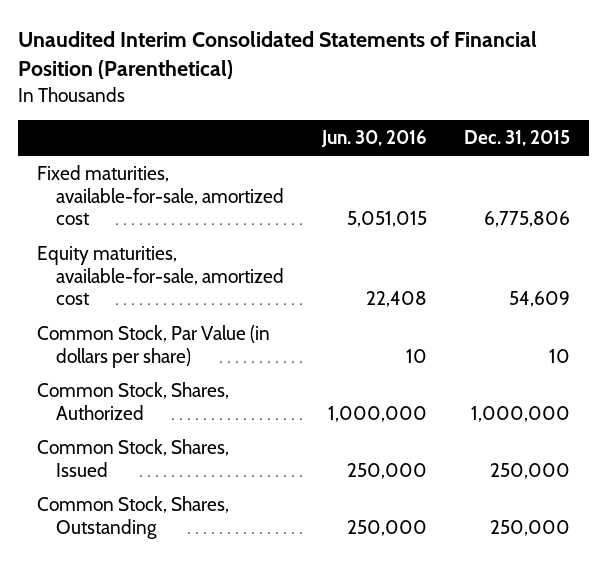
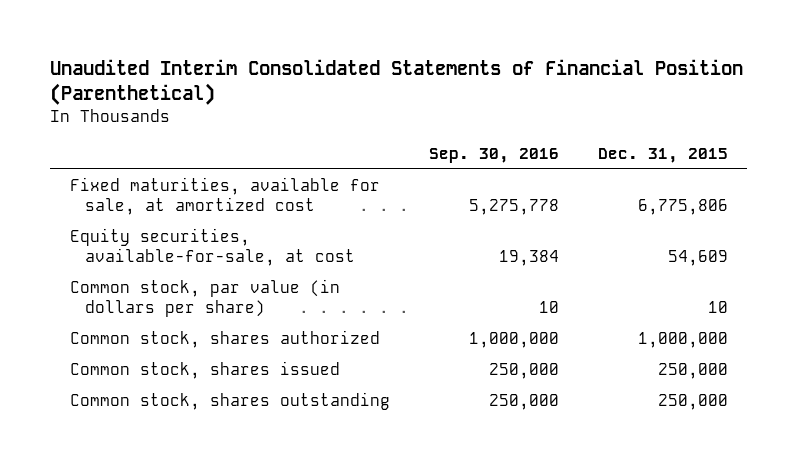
[320,130,427,148] Jun. 30, 2016 -> none
none -> [428,148,559,164] Sep. 30, 2016
[36,165,284,226] Fixed maturities, available-for-sale, amortized cost -> [69,176,380,216] Fixed maturities, available for sale, at amortized cost
[36,246,284,306] Equity maturities, available-for-sale, amortized cost -> [69,227,355,267] Equity securities, available-for-sale, at cost
[36,325,270,368] Common Stock, Par Value (in dollars per share) -> [69,278,340,318] Common stock, par value (in dollars per share)
[36,382,229,420] Common Stock, Shares, Authorized -> [69,329,380,348] Common stock, shares authorized
[36,439,229,477] Common Stock, Shares, Issued -> [69,360,340,379] Common stock, shares issued
[36,496,229,539] Common Stock, Shares, Outstanding -> [69,391,390,410] Common stock, shares outstanding

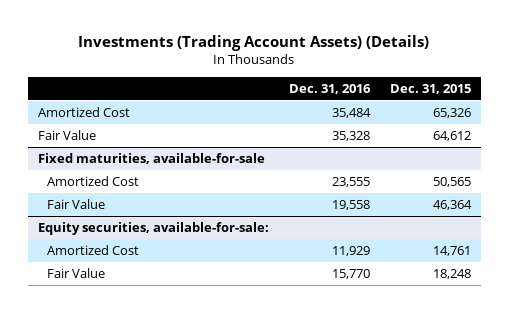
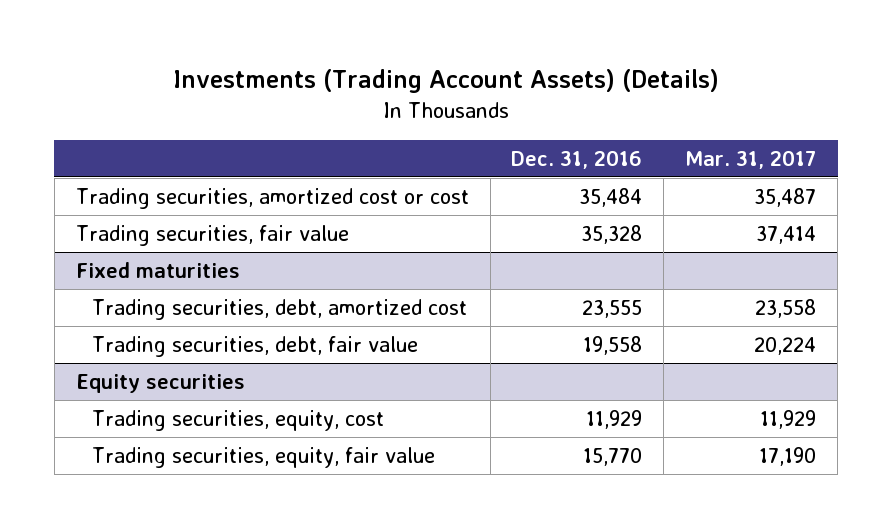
[389,83,471,94] Dec. 31, 2015 -> none
none -> [685,149,817,169] Mar. 31, 2017
[37,106,130,117] Amortized Cost -> [75,188,469,210] Trading securities, amortized cost or cost
[37,129,96,140] Fair Value -> [75,225,349,247] Trading securities, fair value
[37,152,265,164] Fixed maturities, available-for-sale -> [75,262,240,279] Fixed maturities
[46,175,139,186] Amortized Cost -> [91,299,467,321] Trading securities, debt, amortized cost
[46,198,105,209] Fair Value -> [91,336,418,358] Trading securities, debt, fair value
[37,221,269,235] Equity securities, available-for-sale: -> [75,374,245,394] Equity securities
[46,244,139,255] Amortized Cost -> [91,410,384,432] Trading securities, equity, cost
[46,267,105,278] Fair Value -> [91,447,435,469] Trading securities, equity, fair value

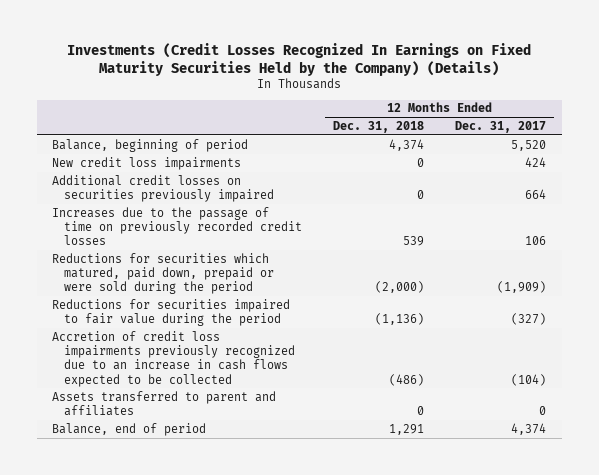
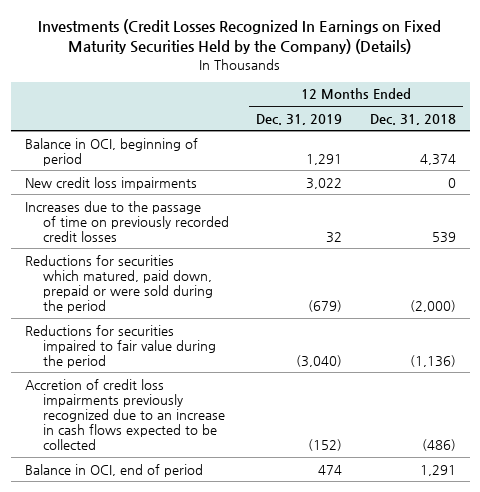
[455,121,547,134] Dec. 31, 2017 -> none
none -> [256,113,343,125] Dec. 31, 2019
[52,138,249,152] Balance, beginning of period -> [24,137,198,166] Balance in OCI, beginning of period
[52,174,274,203] Additional credit losses on securities previously impaired -> none
[52,390,277,417] Assets transferred to parent and affiliates -> none
[52,422,207,436] Balance, end of period -> [24,463,203,477] Balance in OCI, end of period

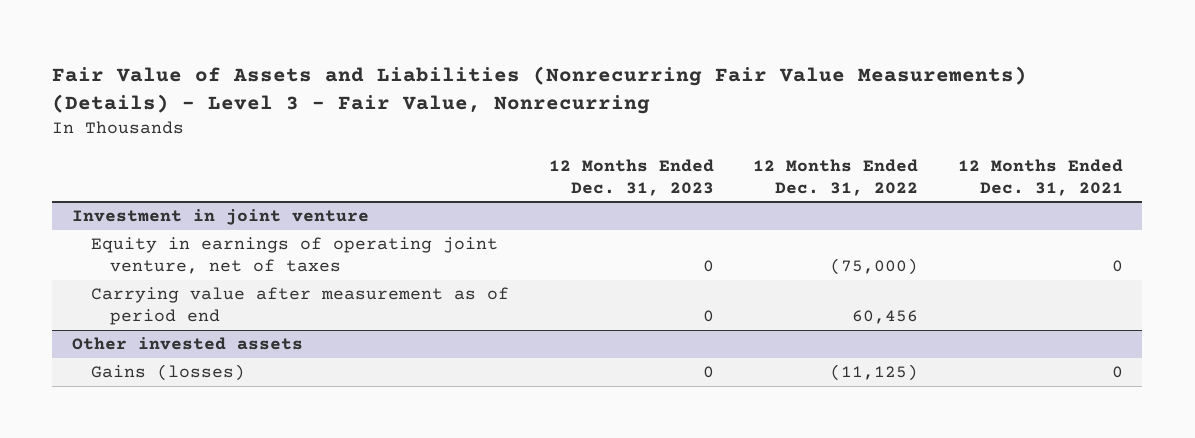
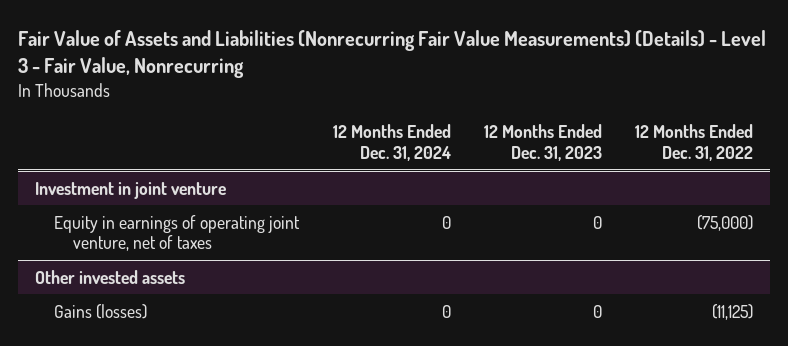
[957,158,1123,196] 12 Months Ended Dec. 31, 2021 -> none
none -> [332,123,451,161] 12 Months Ended Dec. 31, 2024
[91,287,510,326] Carrying value after measurement as of period end -> none

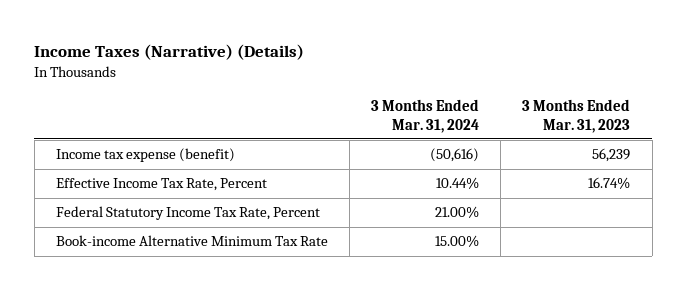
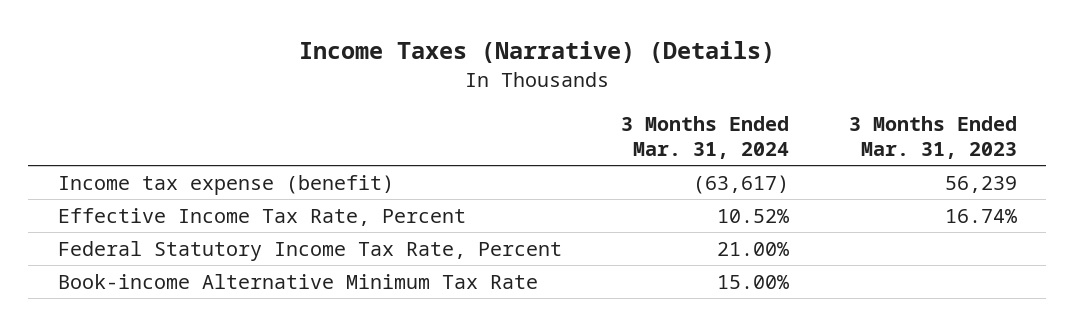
[430,148,480,163] (50,616) -> [693,174,790,194] (63,617)
[436,177,480,190] 10.44% -> [717,208,790,223] 10.52%

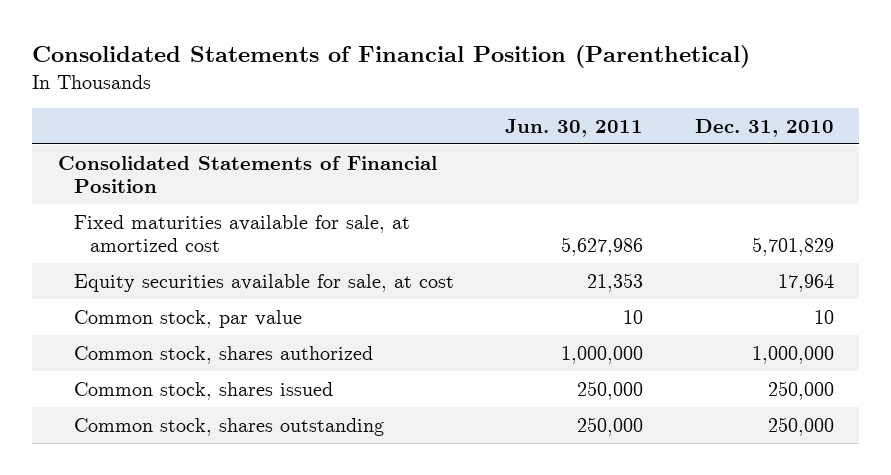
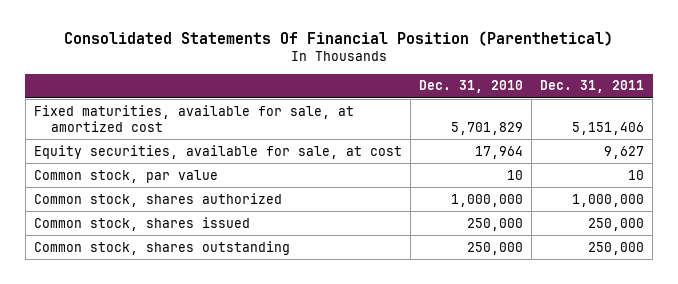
[32,45,751,69] Consolidated Statements of Financial Position (Parenthetical) -> [63,31,613,47] Consolidated Statements Of Financial Position (Parenthetical)
[505,118,644,137] Jun. 30, 2011 -> none
none -> [539,80,644,94] Dec. 31, 2011
[57,155,437,194] Consolidated Statements of Financial Position -> none
[74,214,411,253] Fixed maturities available for sale, at amortized cost -> [33,104,354,132] Fixed maturities, available for sale, at amortized cost
[74,273,455,292] Equity securities available for sale, at cost -> [33,144,402,159] Equity securities, available for sale, at cost

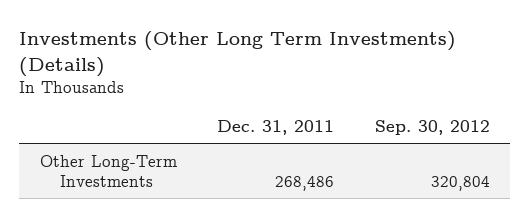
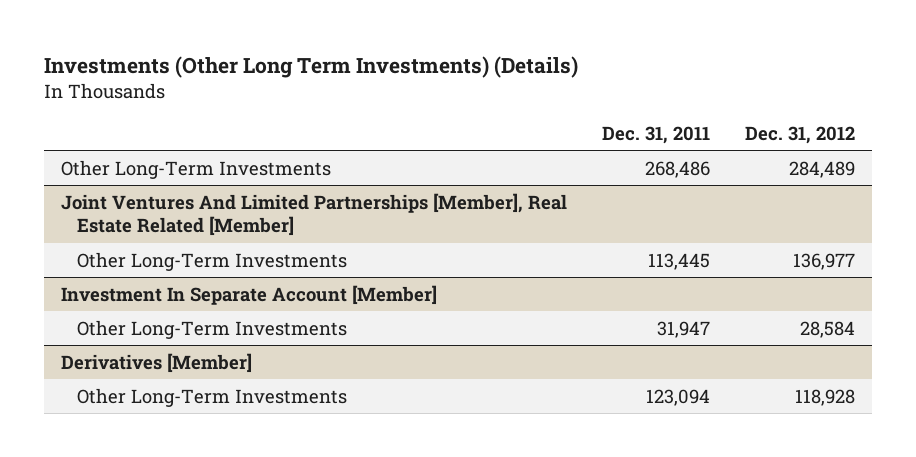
[374,120,490,136] Sep. 30, 2012 -> none
none -> [744,125,855,144] Dec. 31, 2012
none -> [61,192,568,237] Joint Ventures And Limited Partnerships [Member], Real Estate Related [Member]
none -> [77,251,348,271] Other Long-Term Investments
none -> [61,284,438,305] Investment In Separate Account [Member]
none -> [77,319,348,339] Other Long-Term Investments
none -> [61,352,253,373] Derivatives [Member]
none -> [77,387,348,407] Other Long-Term Investments

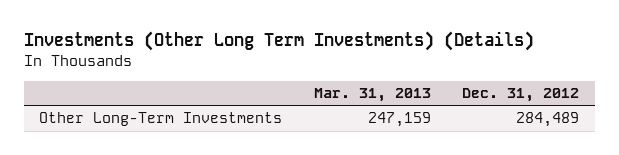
[602,125,711,144] Dec. 31, 2011 -> none
none -> [313,87,431,102] Mar. 31, 2013
[61,192,568,237] Joint Ventures And Limited Partnerships [Member], Real Estate Related [Member] -> none
[77,251,348,271] Other Long-Term Investments -> none
[61,284,438,305] Investment In Separate Account [Member] -> none
[77,319,348,339] Other Long-Term Investments -> none
[61,352,253,373] Derivatives [Member] -> none
[77,387,348,407] Other Long-Term Investments -> none

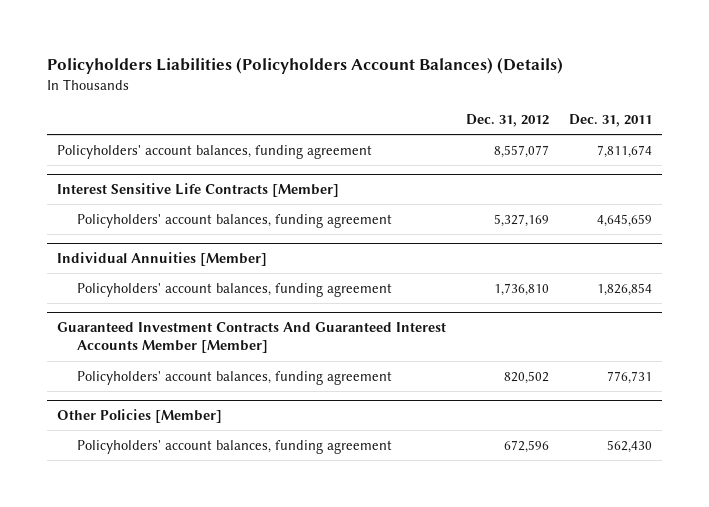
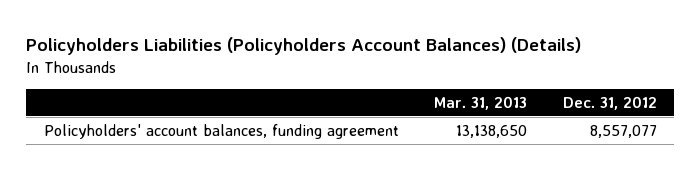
[568,113,652,127] Dec. 31, 2011 -> none
none -> [434,95,528,110] Mar. 31, 2013
[57,182,340,197] Interest Sensitive Life Contracts [Member] -> none
[76,213,392,228] Policyholders' account balances, funding agreement -> none
[57,251,268,266] Individual Annuities [Member] -> none
[76,282,392,297] Policyholders' account balances, funding agreement -> none
[57,321,447,354] Guaranteed Investment Contracts And Guaranteed Interest Accounts Member [Member] -> none
[76,370,392,385] Policyholders' account balances, funding agreement -> none
[57,408,223,423] Other Policies [Member] -> none
[76,439,392,454] Policyholders' account balances, funding agreement -> none

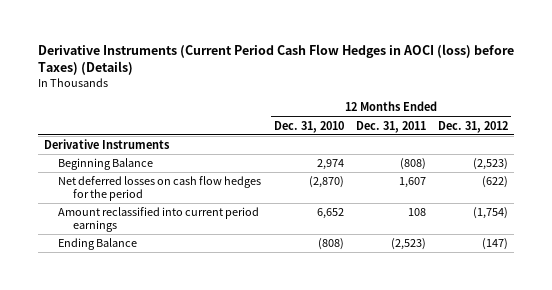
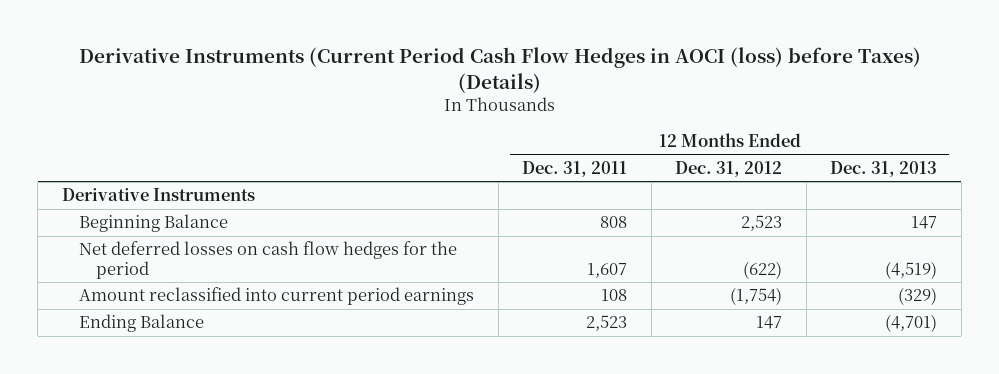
[273,120,344,133] Dec. 31, 2010 -> none
none -> [830,160,938,177] Dec. 31, 2013
[399,158,426,171] (808) -> [600,216,628,229] 808
[473,158,509,171] (2,523) -> [741,215,783,232] 2,523
[390,238,426,251] (2,523) -> [586,315,628,332] 2,523
[482,238,509,251] (147) -> [756,316,783,330] 147

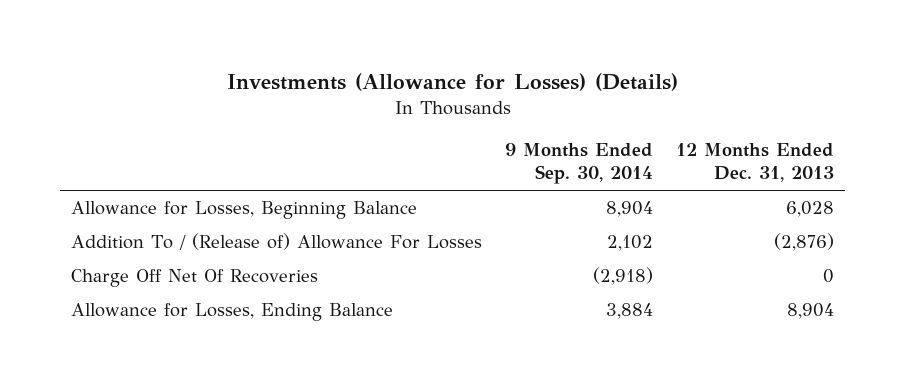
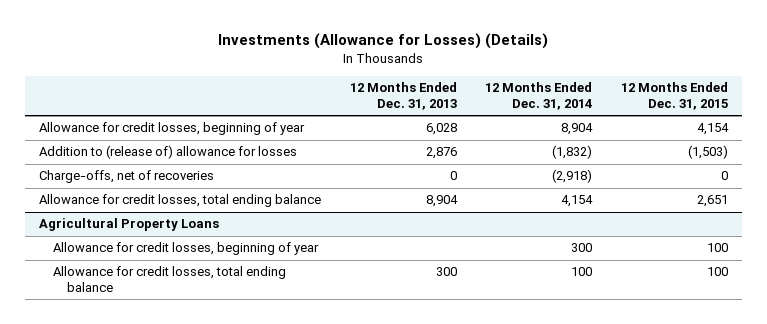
[505,142,654,185] 9 Months Ended Sep. 30, 2014 -> none
none -> [485,82,593,110] 12 Months Ended Dec. 31, 2014
none -> [620,82,728,110] 12 Months Ended Dec. 31, 2015
[71,201,418,220] Allowance for Losses, Beginning Balance -> [39,122,306,136] Allowance for credit losses, beginning of year
[71,233,483,251] Addition To / (Release of) Allowance For Losses -> [39,145,298,160] Addition to (release of) allowance for losses
[773,233,834,252] (2,876) -> [425,147,457,160] 2,876
[71,269,319,288] Charge Off Net Of Recoveries -> [39,170,215,184] Charge-offs, net of recoveries
[71,303,394,322] Allowance for Losses, Ending Balance -> [39,194,322,208] Allowance for credit losses, total ending balance
none -> [39,218,220,232] Agricultural Property Loans
none -> [53,242,320,256] Allowance for credit losses, beginning of year
none -> [53,266,287,293] Allowance for credit losses, total ending balance

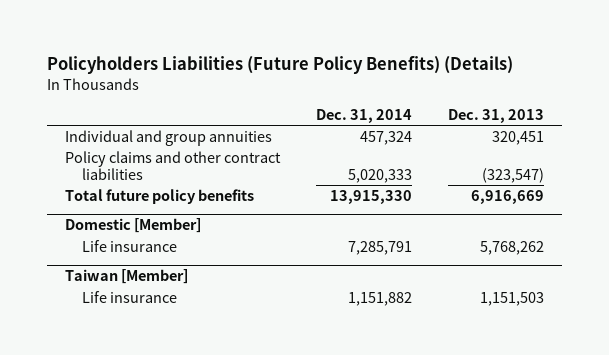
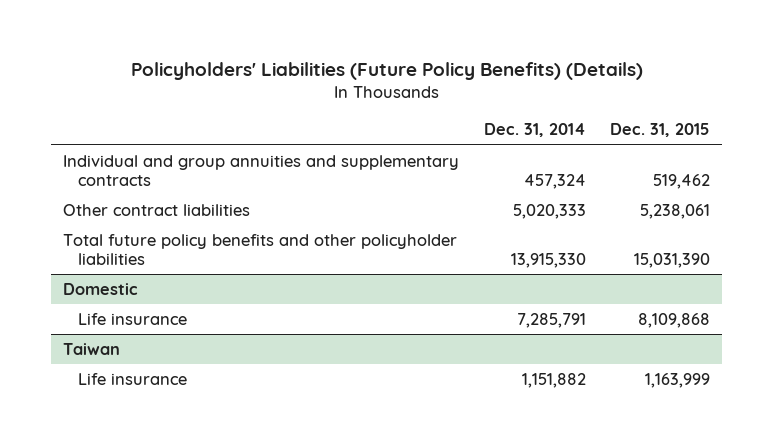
[47,56,514,75] Policyholders Liabilities (Future Policy Benefits) (Details) -> [130,62,643,81] Policyholders' Liabilities (Future Policy Benefits) (Details)
[447,109,544,124] Dec. 31, 2013 -> none
none -> [610,123,711,138] Dec. 31, 2015
[65,129,273,146] Individual and group annuities -> [62,154,459,187] Individual and group annuities and supplementary contracts
[65,150,282,181] Policy claims and other contract liabilities -> [62,203,250,216] Other contract liabilities
[65,188,255,204] Total future policy benefits -> [62,233,457,266] Total future policy benefits and other policyholder liabilities
[65,218,202,234] Domestic [Member] -> [62,282,138,295] Domestic
[65,269,189,285] Taiwan [Member] -> [62,342,120,355] Taiwan

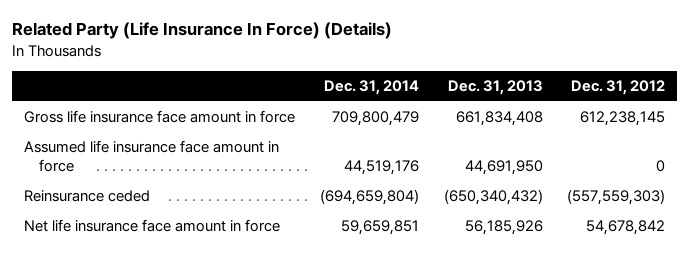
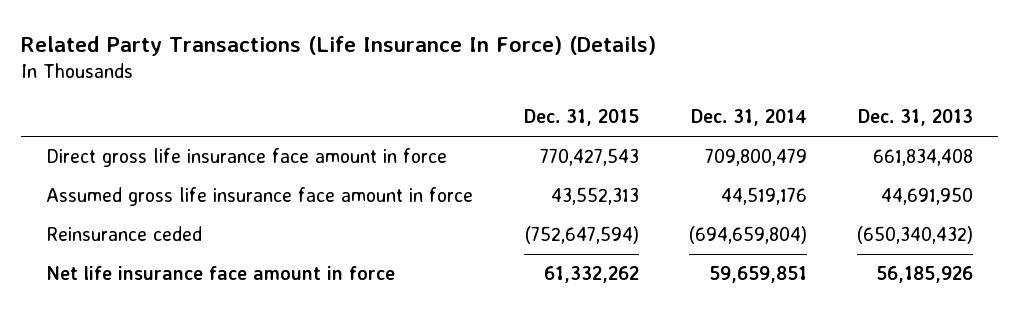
[12,22,393,40] Related Party (Life Insurance In Force) (Details) -> [21,35,657,56] Related Party Transactions (Life Insurance In Force) (Details)
[571,80,666,96] Dec. 31, 2012 -> none
none -> [523,109,639,127] Dec. 31, 2015
[24,110,296,124] Gross life insurance face amount in force -> [46,147,448,167] Direct gross life insurance face amount in force
[24,140,280,172] Assumed life insurance face amount in force -> [46,186,474,206] Assumed gross life insurance face amount in force

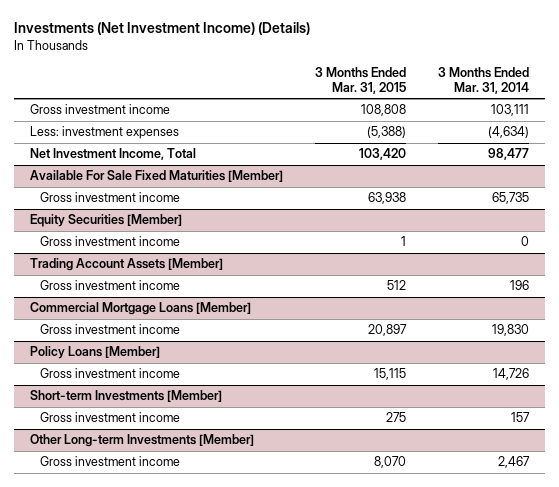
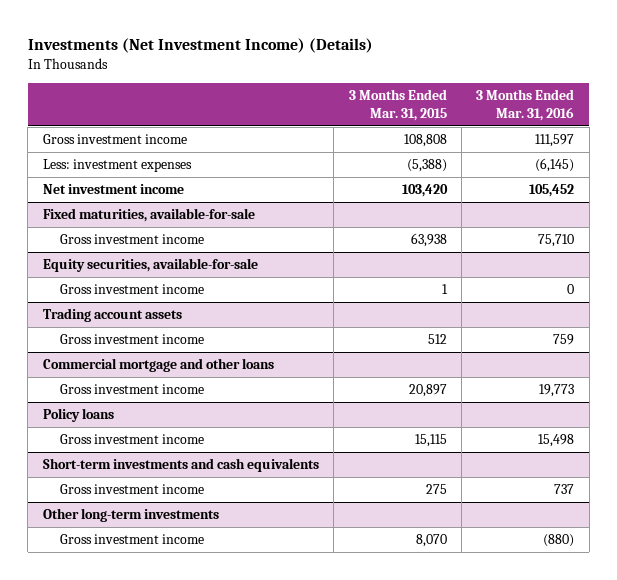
[438,67,530,94] 3 Months Ended Mar. 31, 2014 -> none
none -> [476,89,575,121] 3 Months Ended Mar. 31, 2016
[29,148,196,161] Net Investment Income, Total -> [42,184,184,195] Net investment income
[29,170,283,183] Available For Sale Fixed Maturities [Member] -> [42,208,255,223] Fixed maturities, available-for-sale
[29,214,182,228] Equity Securities [Member] -> [42,258,258,273] Equity securities, available-for-sale
[29,258,223,272] Trading Account Assets [Member] -> [42,308,182,323] Trading account assets
[29,302,251,316] Commercial Mortgage Loans [Member] -> [42,358,274,373] Commercial mortgage and other loans
[29,346,160,360] Policy Loans [Member] -> [42,408,114,423] Policy loans
[29,390,222,403] Short-term Investments [Member] -> [42,458,319,473] Short-term investments and cash equivalents
[29,434,254,448] Other Long-term Investments [Member] -> [42,508,219,523] Other long-term investments

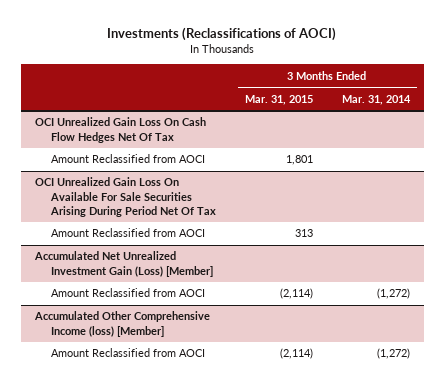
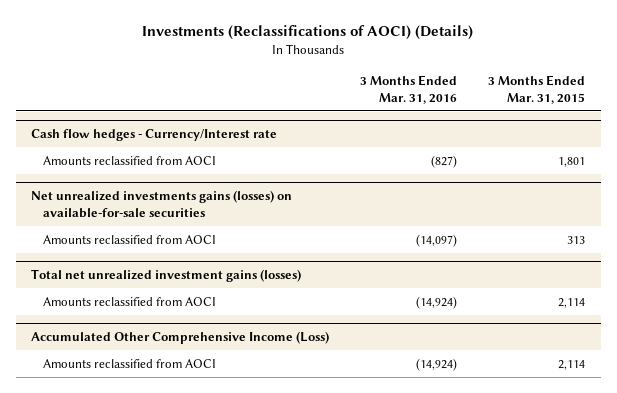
[107,27,337,42] Investments (Reclassifications of AOCI) -> [142,25,474,41] Investments (Reclassifications of AOCI) (Details)
[341,94,411,105] Mar. 31, 2014 -> none
none -> [360,74,458,104] 3 Months Ended Mar. 31, 2016
[35,117,207,143] OCI Unrealized Gain Loss On Cash Flow Hedges Net Of Tax -> [31,129,278,142] Cash flow hedges - Currency/Interest rate
[50,154,205,164] Amount Reclassified from AOCI -> [43,155,217,165] Amounts reclassified from AOCI
[35,177,216,217] OCI Unrealized Gain Loss On Available For Sale Securities Arising During Period Net Of Tax -> [31,190,293,219] Net unrealized investments gains (losses) on available-for-sale securities
[50,228,205,238] Amount Reclassified from AOCI -> [43,234,217,244] Amounts reclassified from AOCI
[34,251,213,277] Accumulated Net Unrealized Investment Gain (Loss) [Member] -> [31,269,302,283] Total net unrealized investment gains (losses)
[50,288,205,298] Amount Reclassified from AOCI -> [43,296,217,306] Amounts reclassified from AOCI
[279,288,313,300] (2,114) -> [558,297,586,308] 2,114
[34,311,211,337] Accumulated Other Comprehensive Income (loss) [Member] -> [31,331,330,345] Accumulated Other Comprehensive Income (Loss)
[50,348,205,358] Amount Reclassified from AOCI -> [43,358,217,368] Amounts reclassified from AOCI
[279,348,313,360] (2,114) -> [558,359,586,370] 2,114

